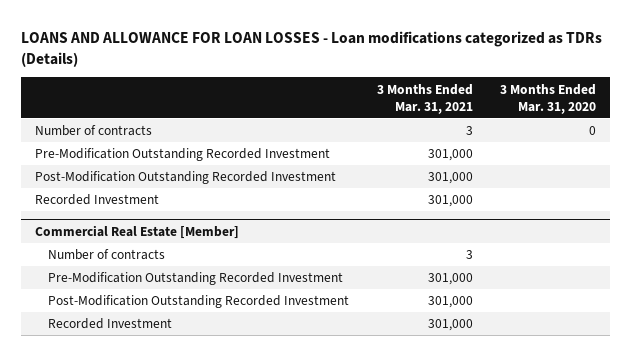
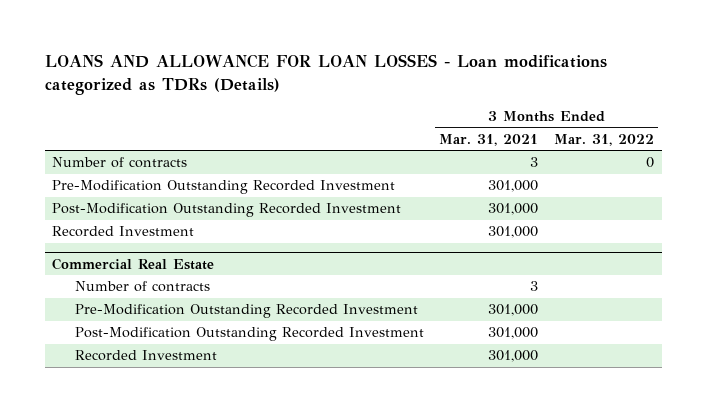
[500,83,597,114] 3 Months Ended Mar. 31, 2020 -> none
none -> [554,133,655,146] Mar. 31, 2022
[35,224,240,239] Commercial Real Estate [Member] -> [52,257,215,270] Commercial Real Estate

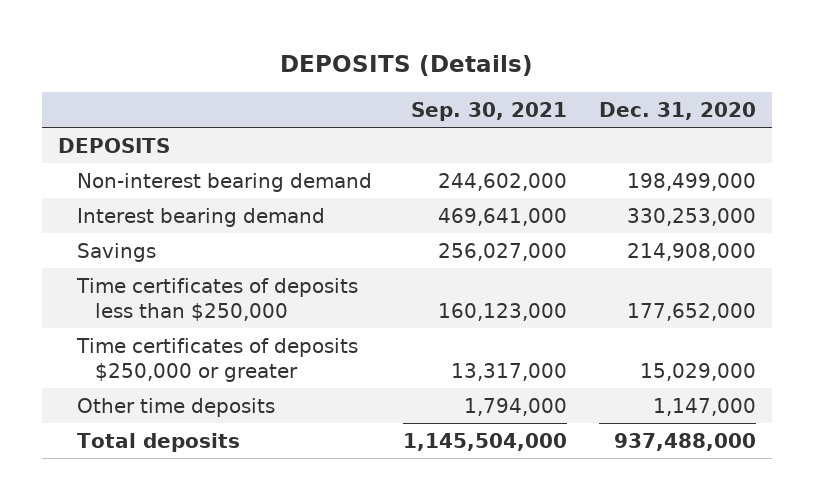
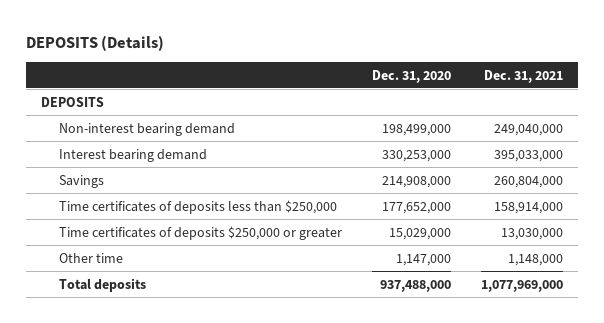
[411,101,568,121] Sep. 30, 2021 -> none
none -> [484,69,564,83] Dec. 31, 2021
[76,397,275,417] Other time deposits -> [59,252,124,263] Other time

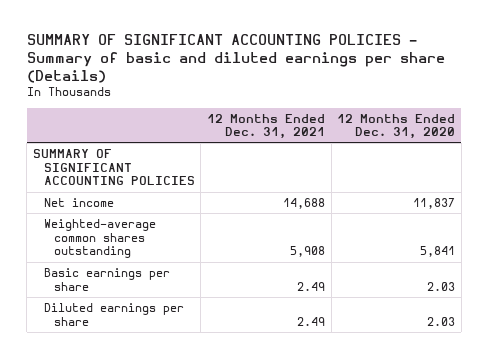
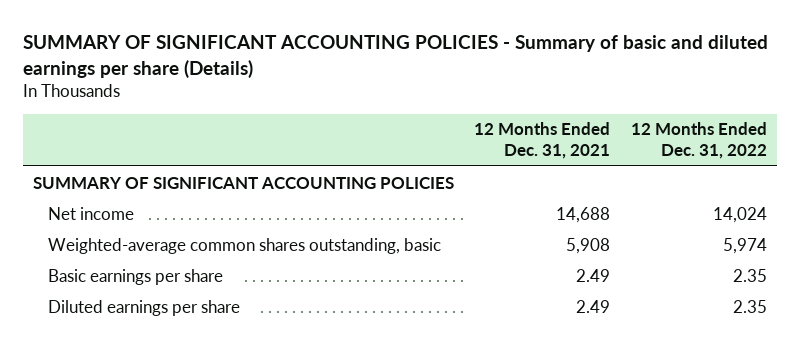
[337,113,456,140] 12 Months Ended Dec. 31, 2020 -> none
none -> [630,122,767,160] 12 Months Ended Dec. 31, 2022
[43,218,156,259] Weighted-average common shares outstanding -> [47,237,441,254] Weighted-average common shares outstanding, basic

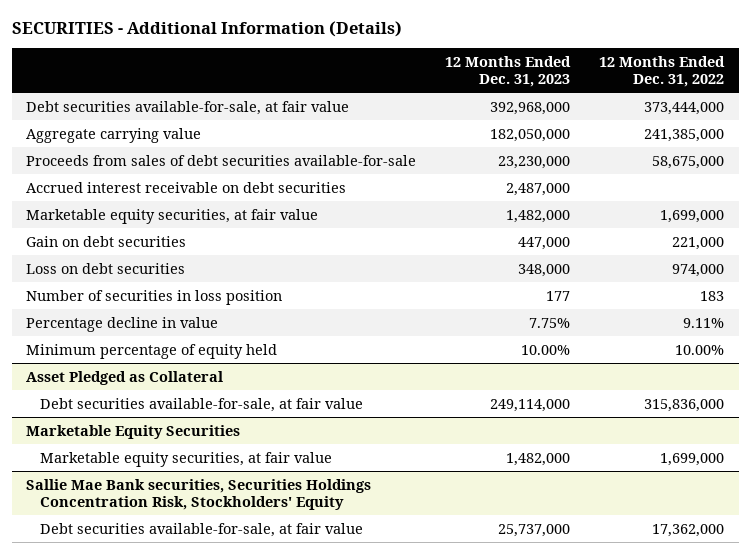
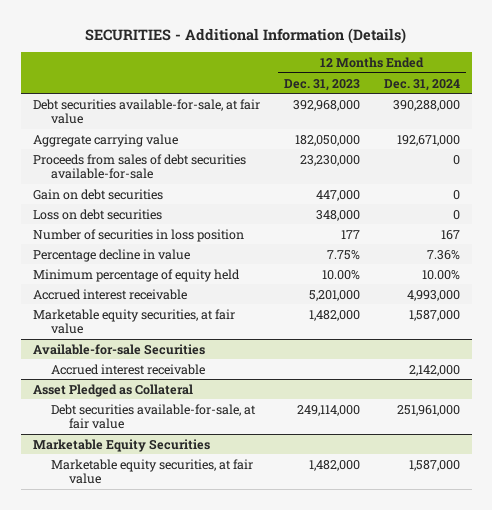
[599,55,726,87] 12 Months Ended Dec. 31, 2022 -> none
none -> [383,78,460,91] Dec. 31, 2024
[26,181,347,193] Accrued interest receivable on debt securities -> none
none -> [32,288,187,300] Accrued interest receivable
[26,208,319,224] Marketable equity securities, at fair value -> [32,308,235,335] Marketable equity securities, at fair value
none -> [32,343,205,355] Available-for-sale Securities
none -> [50,363,205,375] Accrued interest receivable
[26,478,372,510] Sallie Mae Bank securities, Securities Holdings Concentration Risk, Stockholders' Equity -> none
[40,522,364,537] Debt securities available-for-sale, at fair value -> none

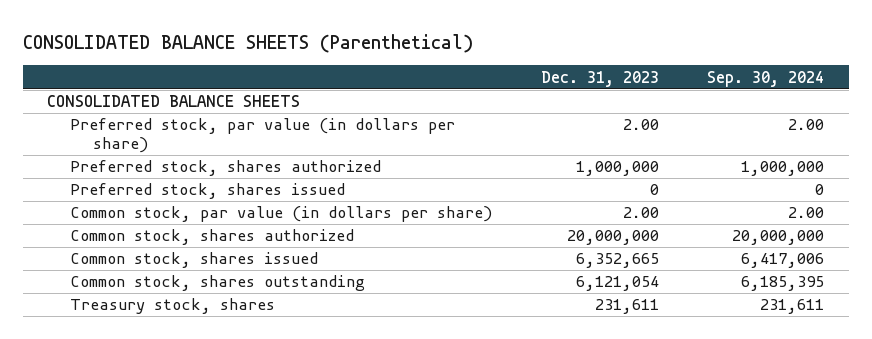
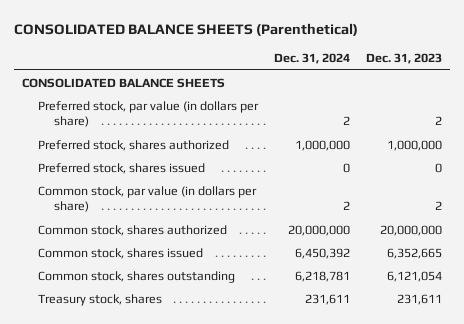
[707,70,825,87] Sep. 30, 2024 -> none
none -> [273,52,350,64] Dec. 31, 2024
[622,119,659,131] 2.00 -> [434,116,442,126] 2
[622,207,659,219] 2.00 -> [434,201,442,211] 2

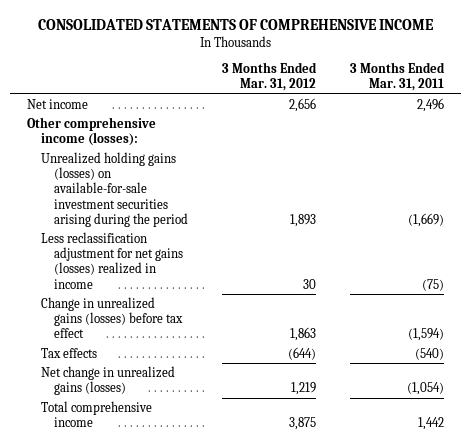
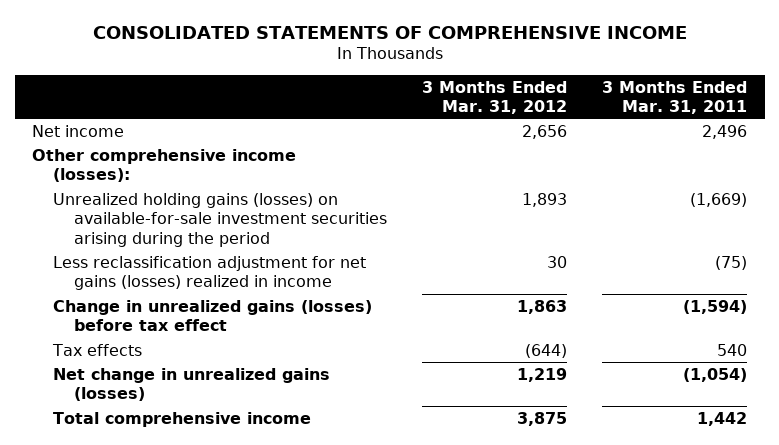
[414,347,444,360] (540) -> [717,343,748,356] 540

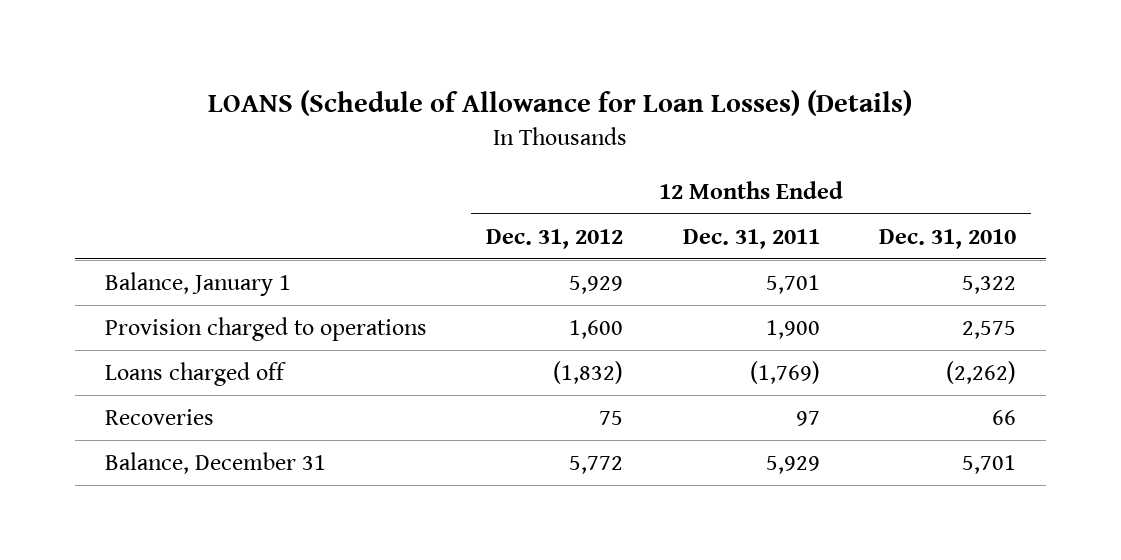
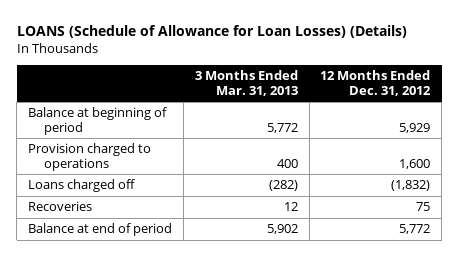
[682,228,820,249] Dec. 31, 2011 -> none
[879,228,1017,249] Dec. 31, 2010 -> none
none -> [194,70,298,96] 3 Months Ended Mar. 31, 2013
[104,271,291,296] Balance, January 1 -> [28,107,168,135] Balance at beginning of period
[104,451,326,474] Balance, December 31 -> [28,223,173,237] Balance at end of period

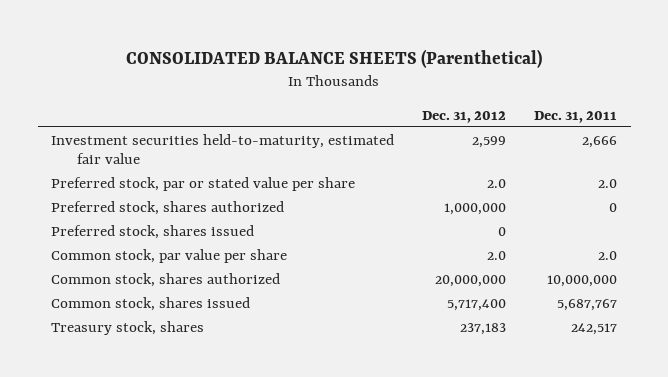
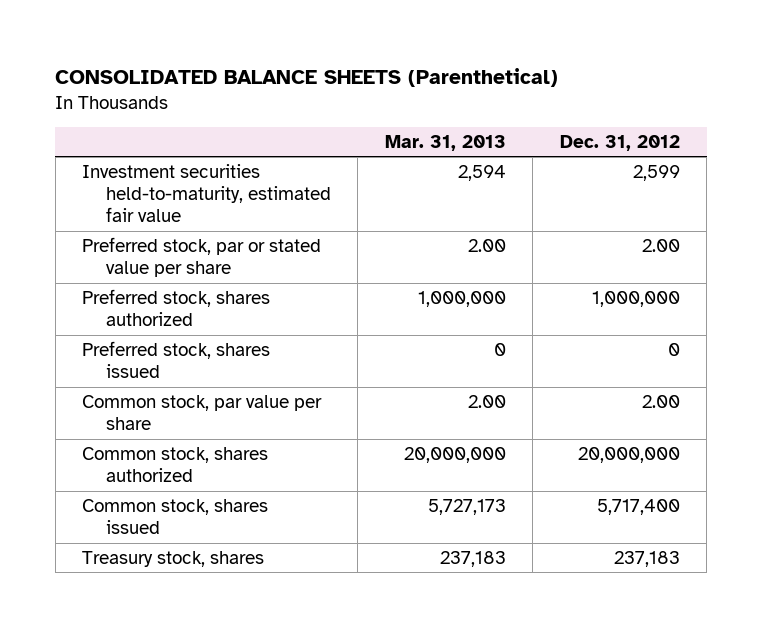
[533,110,617,123] Dec. 31, 2011 -> none
none -> [384,134,506,151] Mar. 31, 2013
[487,178,507,188] 2.0 -> [641,238,680,252] 2.00
[487,250,507,260] 2.0 -> [641,394,680,408] 2.00

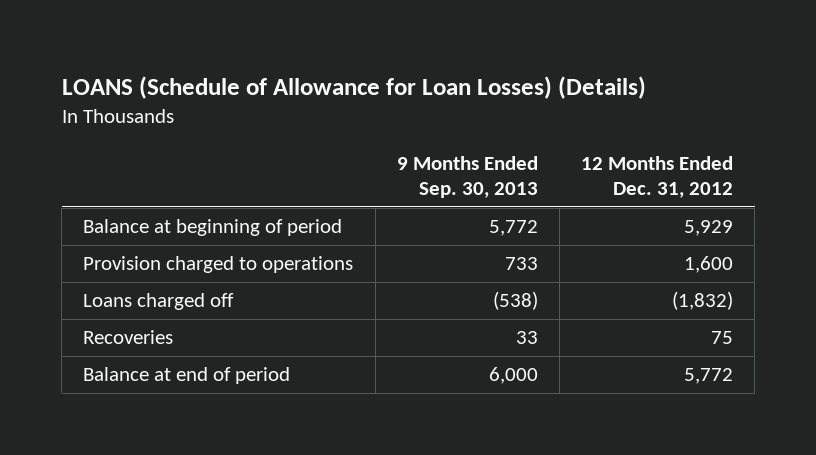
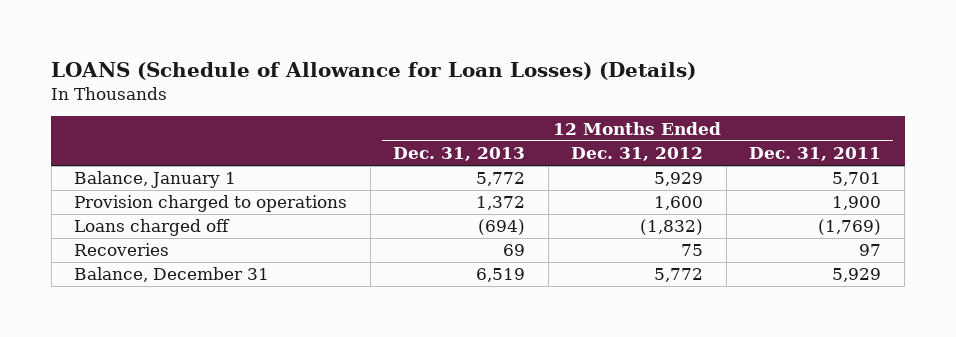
[396,155,538,198] 9 Months Ended Sep. 30, 2013 -> none
none -> [393,147,526,162] Dec. 31, 2013
none -> [749,147,882,162] Dec. 31, 2011
[83,219,343,237] Balance at beginning of period -> [74,171,237,189] Balance, January 1
[83,367,291,385] Balance at end of period -> [74,267,270,283] Balance, December 31

